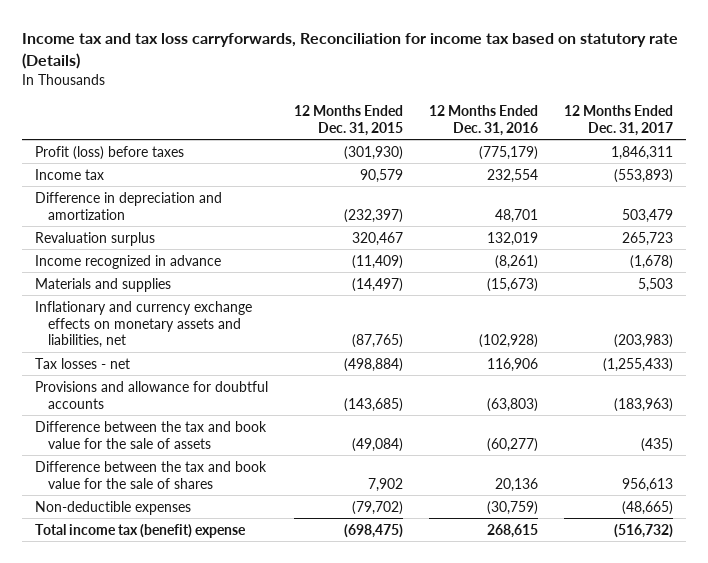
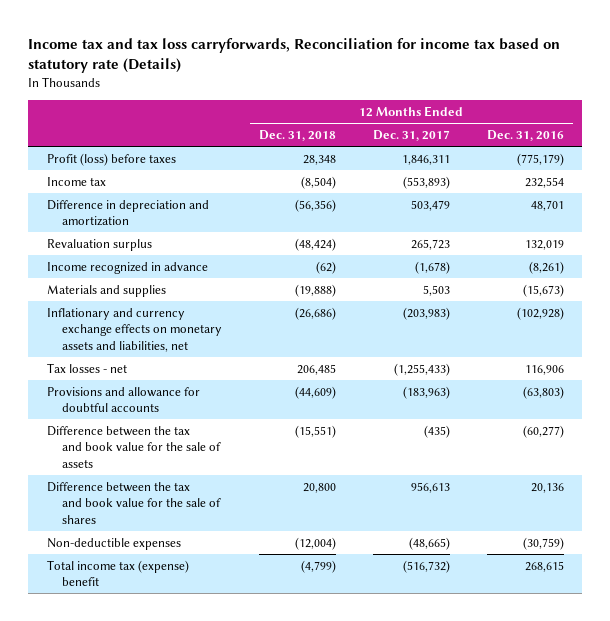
[293,104,403,136] 12 Months Ended Dec. 31, 2015 -> none
none -> [259,129,337,141] Dec. 31, 2018
[35,523,247,538] Total income tax (benefit) expense -> [46,559,189,587] Total income tax (expense) benefit

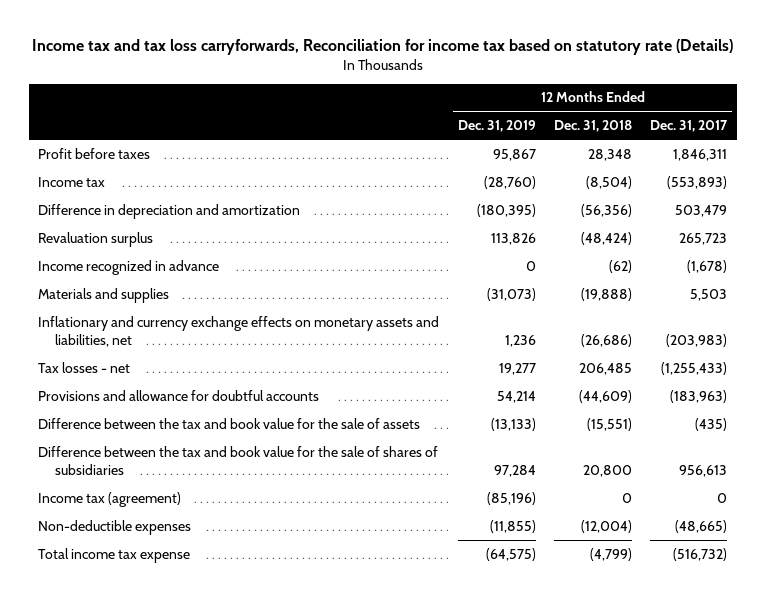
[486,129,564,141] Dec. 31, 2016 -> none
none -> [457,120,536,133] Dec. 31, 2019
[46,152,176,166] Profit (loss) before taxes -> [38,147,151,159] Profit before taxes
[46,481,222,524] Difference between the tax and book value for the sale of shares -> [38,445,439,475] Difference between the tax and book value for the sale of shares of subsidiaries
none -> [38,491,182,507] Income tax (agreement)
[46,559,189,587] Total income tax (expense) benefit -> [38,547,191,563] Total income tax expense

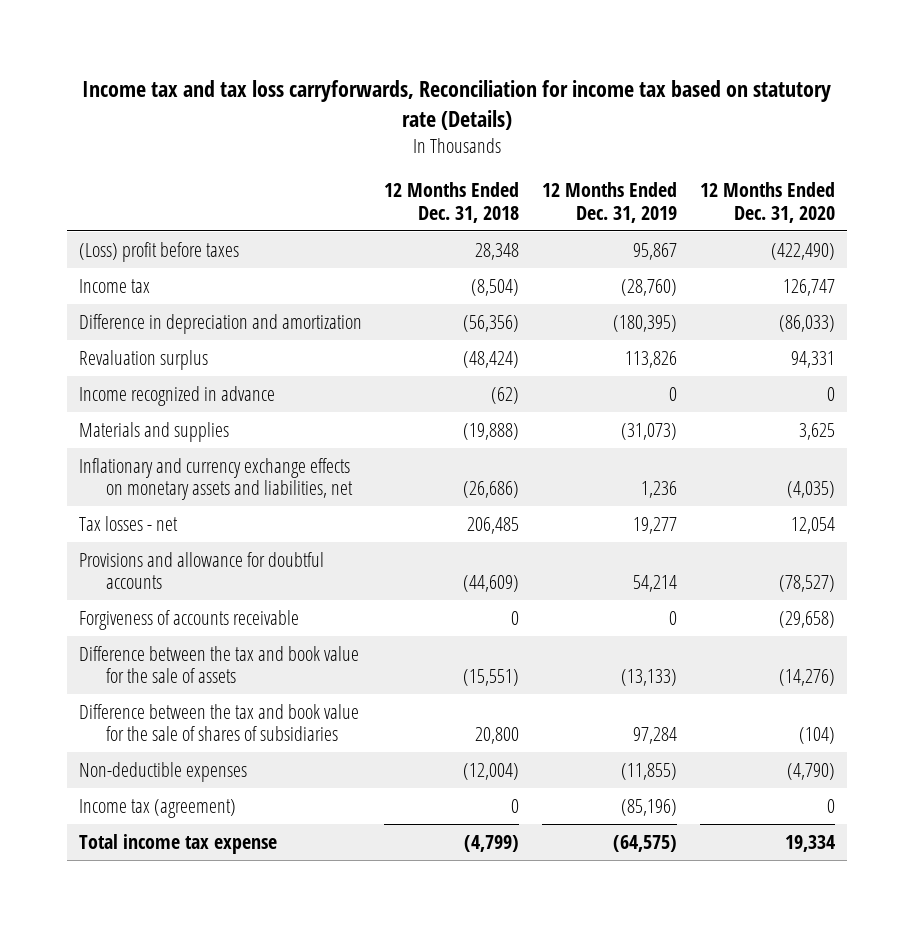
[650,120,729,133] Dec. 31, 2017 -> none
none -> [700,182,836,223] 12 Months Ended Dec. 31, 2020
[38,147,151,159] Profit before taxes -> [78,241,239,262] (Loss) profit before taxes
none -> [78,609,299,630] Forgiveness of accounts receivable
[38,491,182,507] Income tax (agreement) -> [78,798,236,818] Income tax (agreement)

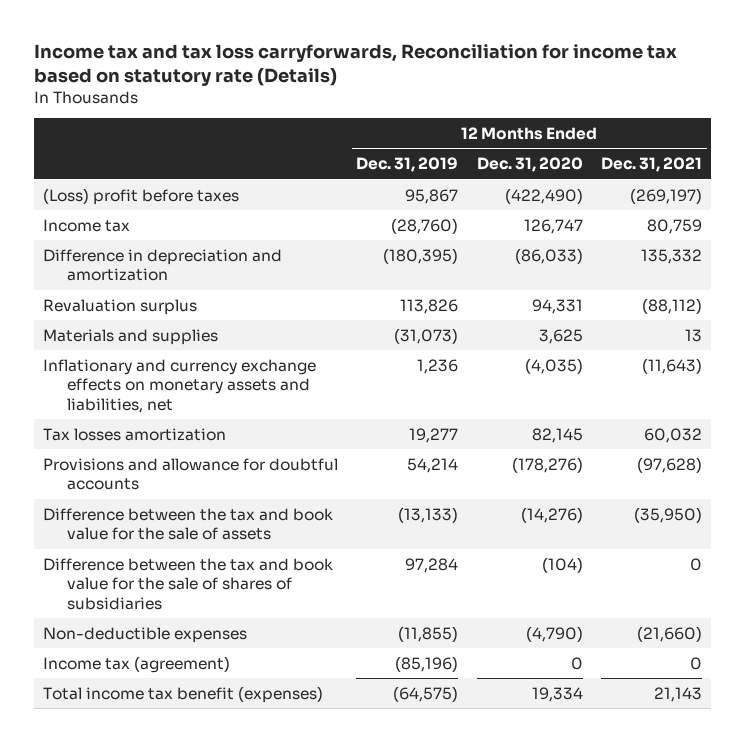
[384,182,520,223] 12 Months Ended Dec. 31, 2018 -> none
none -> [600,157,702,173] Dec. 31, 2021
[78,385,275,406] Income recognized in advance -> none
[78,609,299,630] Forgiveness of accounts receivable -> none
[78,515,178,531] Tax losses - net -> [43,427,227,441] Tax losses amortization
[791,516,836,534] 12,054 -> [531,427,583,443] 82,145
[779,575,836,593] (78,527) -> [511,456,583,473] (178,276)
[78,833,277,854] Total income tax expense -> [43,685,324,703] Total income tax benefit (expenses)

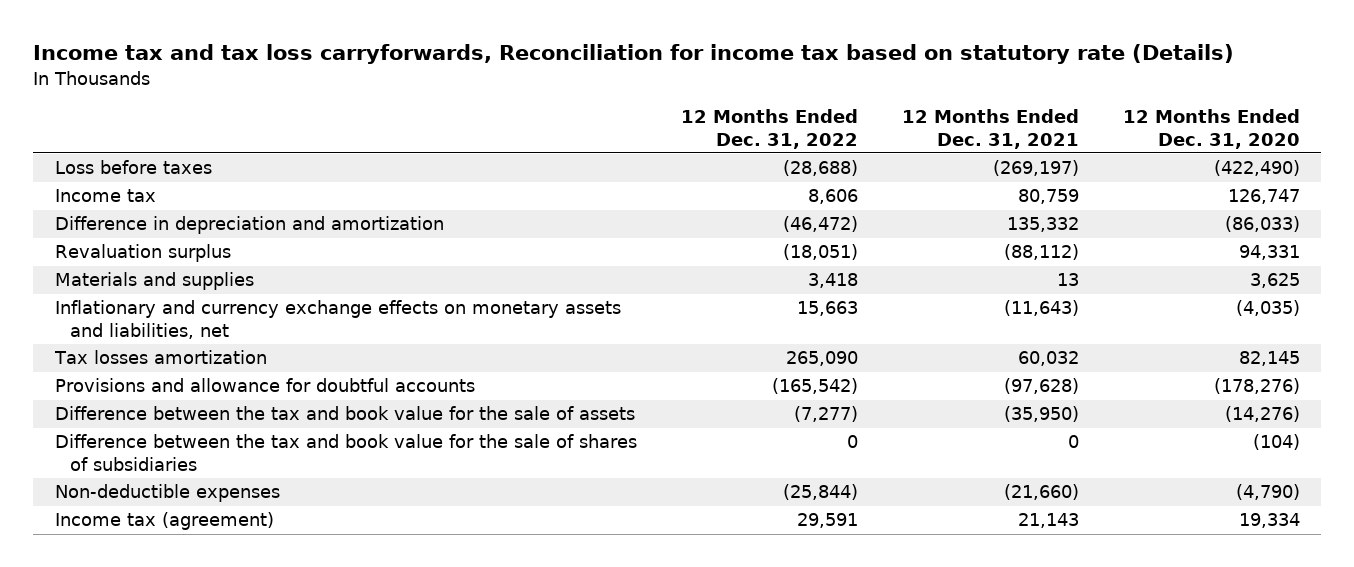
[356,157,459,173] Dec. 31, 2019 -> none
none -> [680,108,858,149] 12 Months Ended Dec. 31, 2022
[43,187,240,205] (Loss) profit before taxes -> [54,160,212,175] Loss before taxes
[43,685,324,703] Total income tax benefit (expenses) -> none
[570,656,583,670] 0 -> [1238,513,1300,529] 19,334
[689,656,702,670] 0 -> [1017,513,1079,529] 21,143

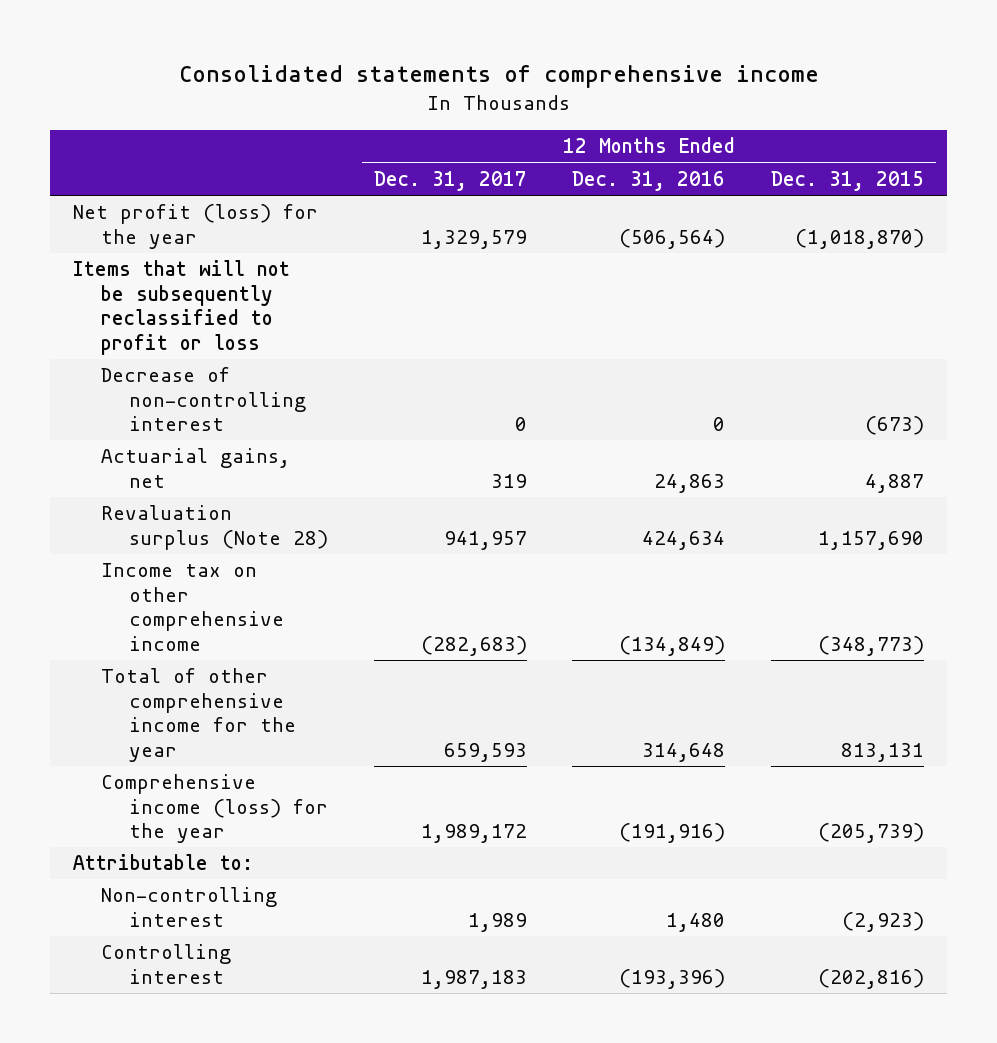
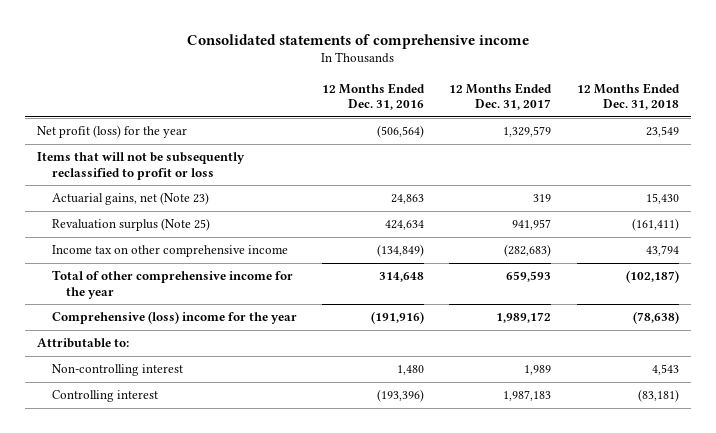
[771,170,925,191] Dec. 31, 2015 -> none
none -> [576,82,680,111] 12 Months Ended Dec. 31, 2018
[100,367,306,432] Decrease of non-controlling interest -> none
[100,448,290,488] Actuarial gains, net -> [51,192,209,206] Actuarial gains, net (Note 23)
[100,505,328,550] Revaluation surplus (Note 28) -> [51,218,210,232] Revaluation surplus (Note 25)
[100,774,328,844] Comprehensive income (loss) for the year -> [51,311,297,325] Comprehensive (loss) income for the year

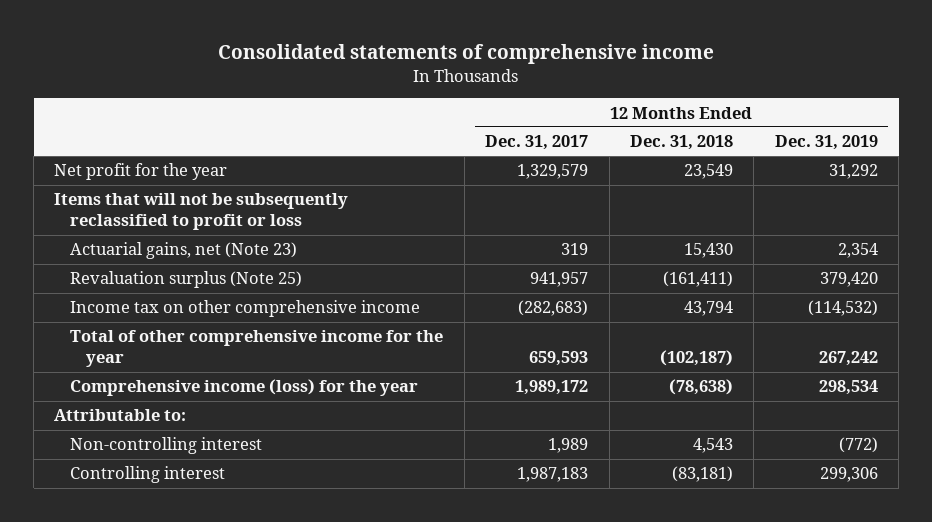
[322,82,426,111] 12 Months Ended Dec. 31, 2016 -> none
none -> [774,135,878,151] Dec. 31, 2019
[37,125,188,139] Net profit (loss) for the year -> [54,163,228,181] Net profit for the year
[51,311,297,325] Comprehensive (loss) income for the year -> [70,379,419,397] Comprehensive income (loss) for the year

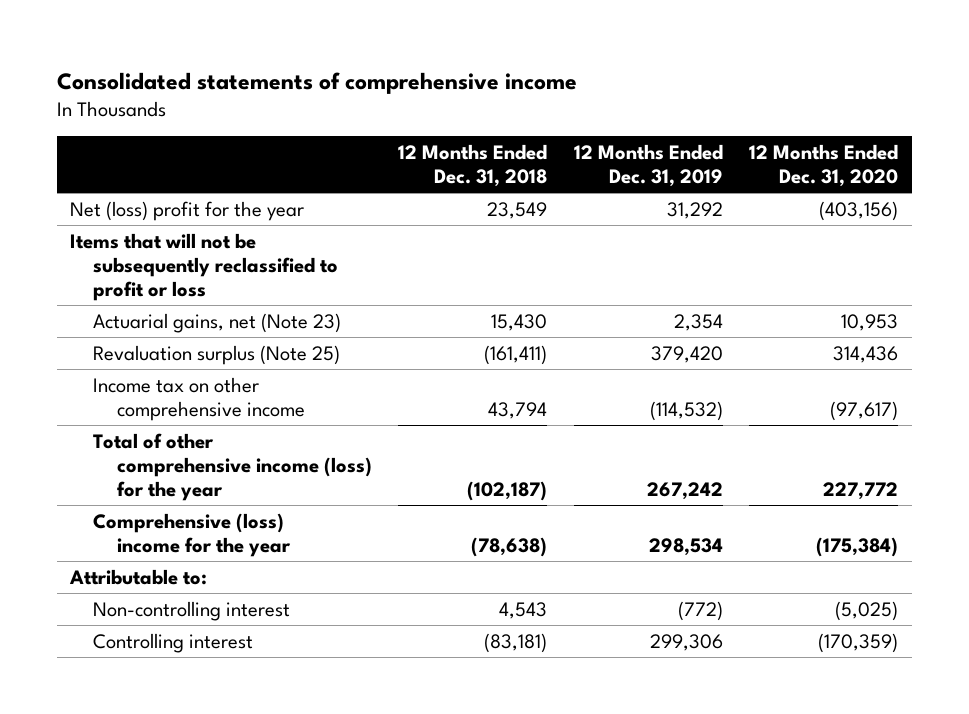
[485,135,589,151] Dec. 31, 2017 -> none
none -> [749,143,899,188] 12 Months Ended Dec. 31, 2020
[54,163,228,181] Net profit for the year -> [70,200,305,221] Net (loss) profit for the year
[70,330,444,368] Total of other comprehensive income for the year -> [93,432,372,502] Total of other comprehensive income (loss) for the year
[70,379,419,397] Comprehensive income (loss) for the year -> [93,512,291,557] Comprehensive (loss) income for the year

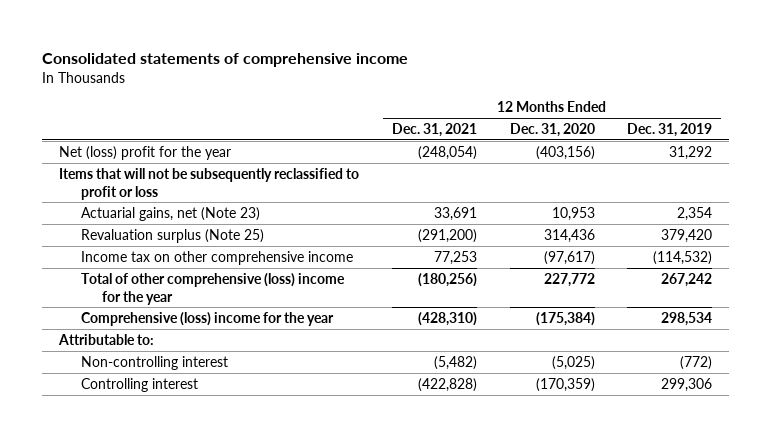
[398,143,548,188] 12 Months Ended Dec. 31, 2018 -> none
none -> [391,122,477,137] Dec. 31, 2021
[93,432,372,502] Total of other comprehensive income (loss) for the year -> [80,272,345,305] Total of other comprehensive (loss) income for the year

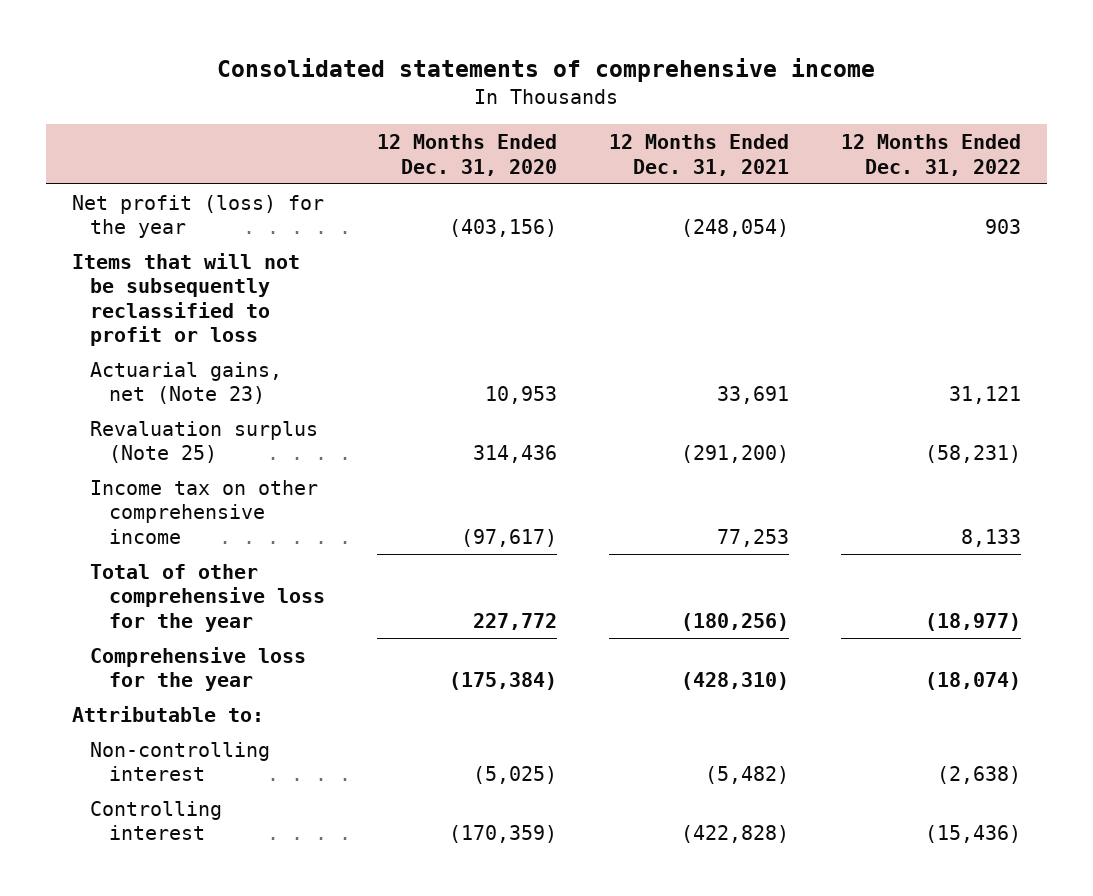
[627,122,713,137] Dec. 31, 2019 -> none
none -> [840,134,1021,176] 12 Months Ended Dec. 31, 2022
[58,145,231,160] Net (loss) profit for the year -> [71,194,324,239] Net profit (loss) for the year
[80,272,345,305] Total of other comprehensive (loss) income for the year -> [90,563,326,632] Total of other comprehensive loss for the year
[80,311,334,326] Comprehensive (loss) income for the year -> [90,646,307,692] Comprehensive loss for the year

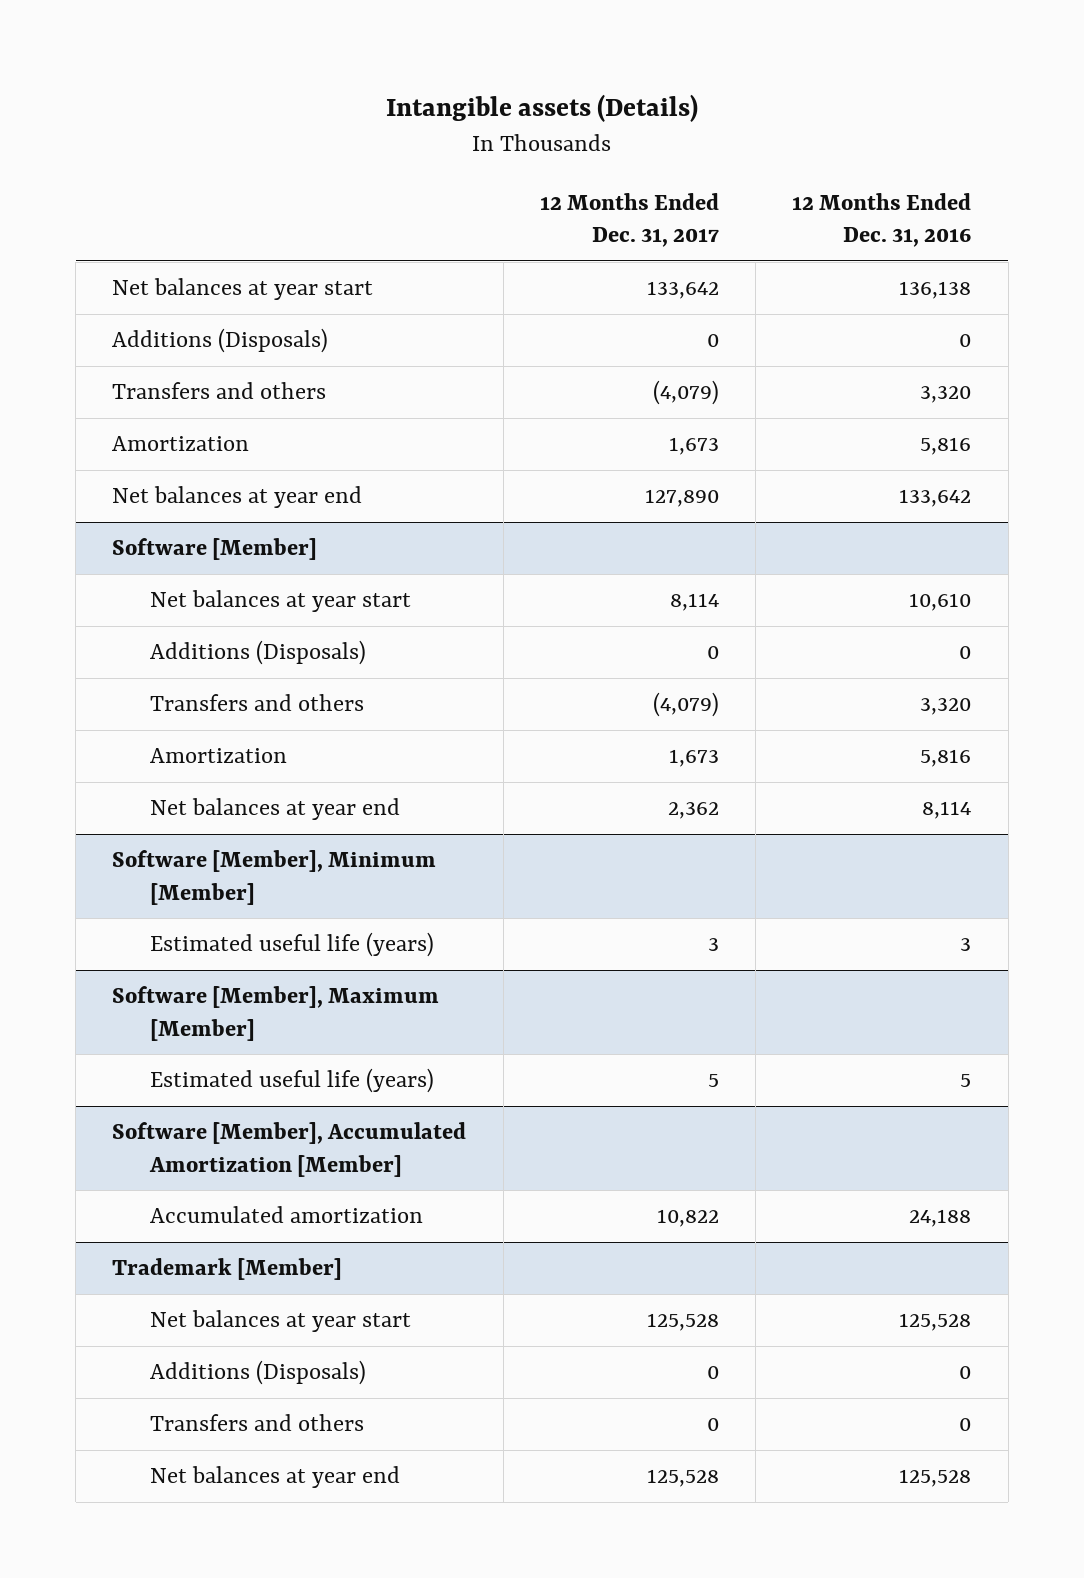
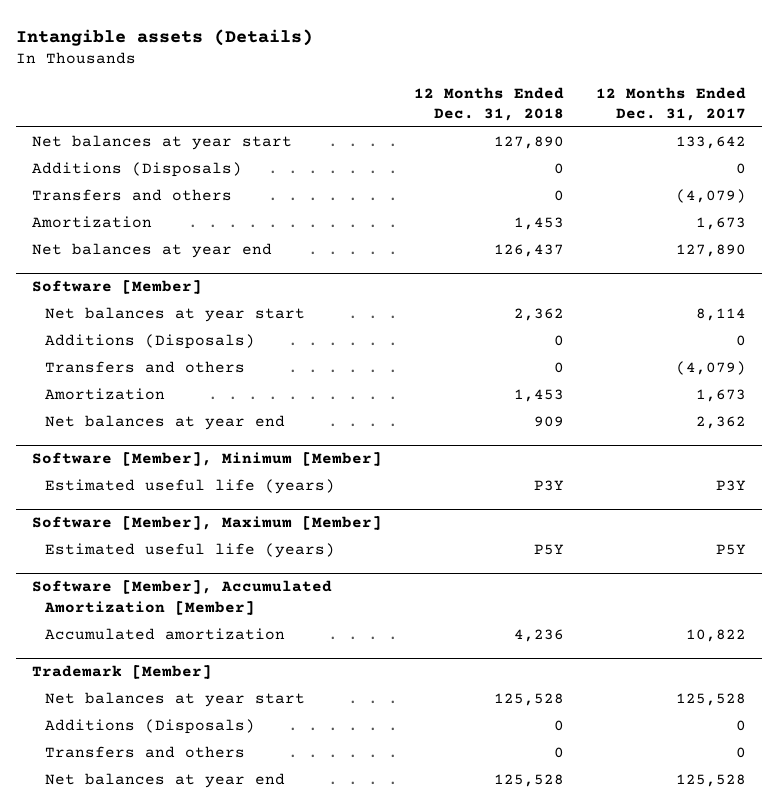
[792,192,972,248] 12 Months Ended Dec. 31, 2016 -> none
none -> [414,86,565,122] 12 Months Ended Dec. 31, 2018
[707,938,719,952] 3 -> [715,480,746,492] P3Y
[707,1074,719,1088] 5 -> [715,544,746,556] P5Y

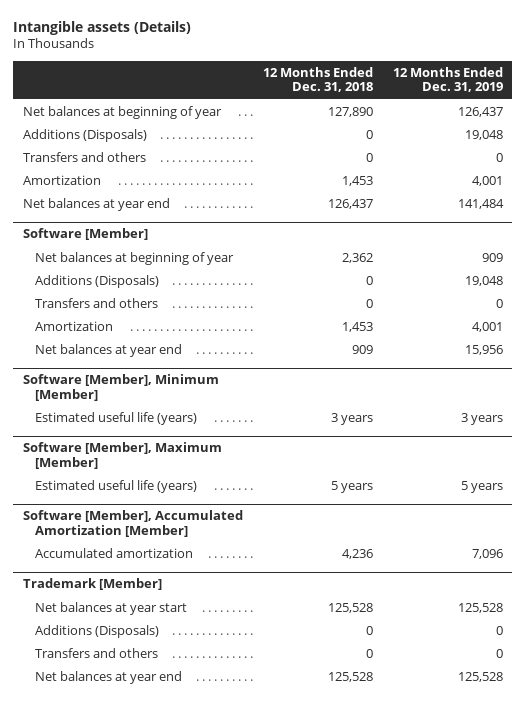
[595,86,746,122] 12 Months Ended Dec. 31, 2017 -> none
none -> [392,66,503,93] 12 Months Ended Dec. 31, 2019
[32,135,293,151] Net balances at year start -> [22,105,222,119] Net balances at beginning of year
[45,307,306,323] Net balances at year start -> [34,251,234,265] Net balances at beginning of year
[534,480,565,492] P3Y -> [330,412,373,425] 3 years
[534,544,565,556] P5Y -> [330,480,373,493] 5 years

